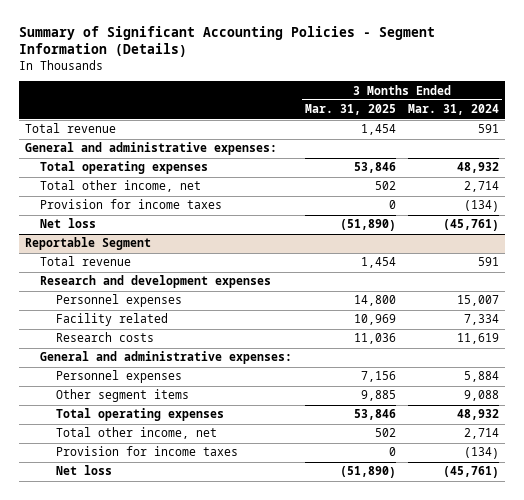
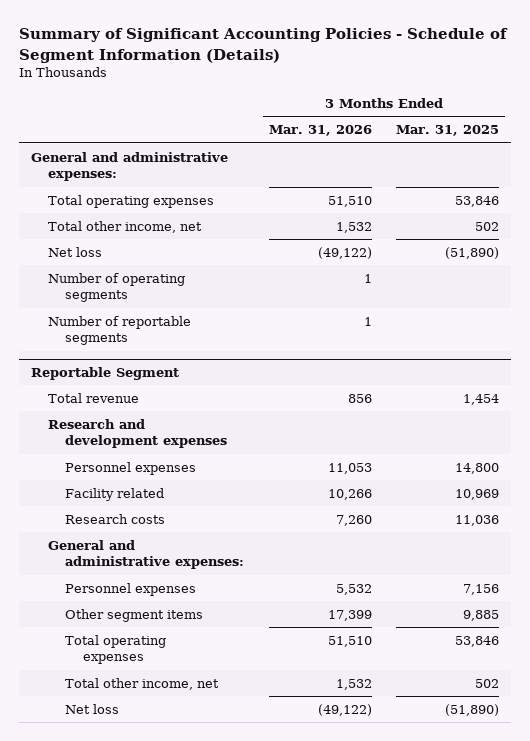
[18,25,435,58] Summary of Significant Accounting Policies - Segment Information (Details) -> [18,28,508,63] Summary of Significant Accounting Policies - Schedule of Segment Information (Details)
[407,104,499,116] Mar. 31, 2024 -> none
none -> [268,125,372,137] Mar. 31, 2026
[25,123,117,134] Total revenue -> none
[40,199,223,210] Provision for income taxes -> none
none -> [48,272,186,303] Number of operating segments
none -> [48,315,192,346] Number of reportable segments
[55,446,238,457] Provision for income taxes -> none

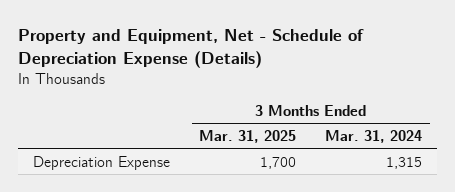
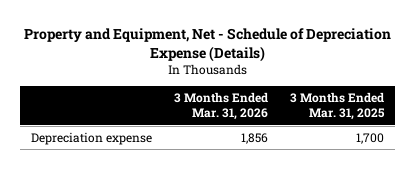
[325,129,423,143] Mar. 31, 2024 -> none
none -> [174,92,269,121] 3 Months Ended Mar. 31, 2026
[32,155,170,170] Depreciation Expense -> [31,131,153,145] Depreciation expense

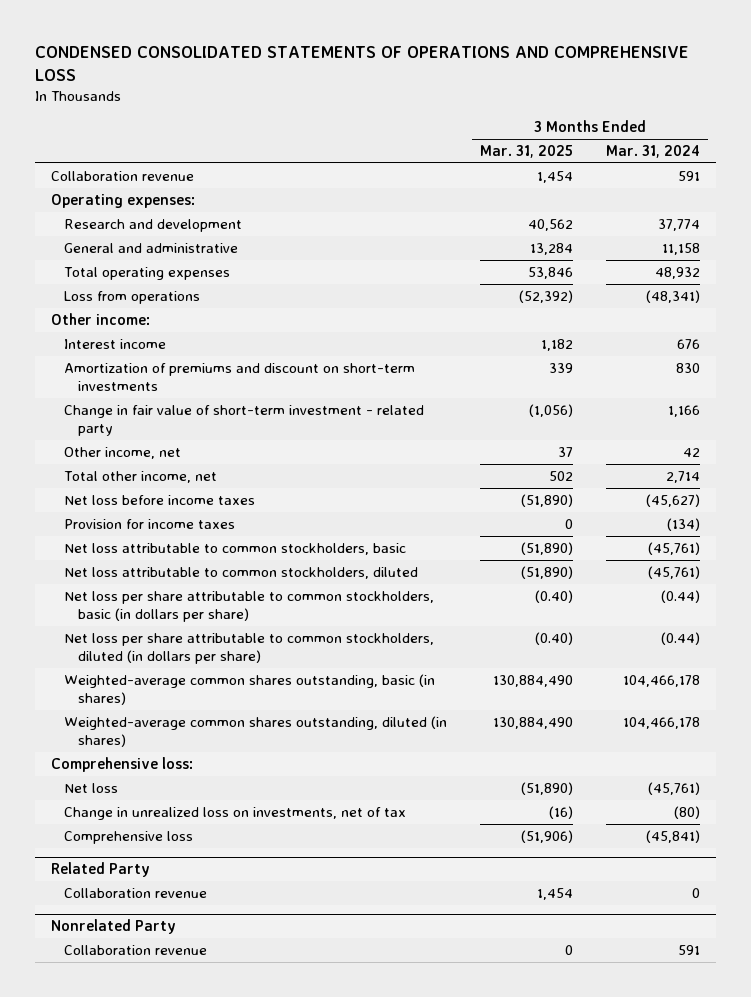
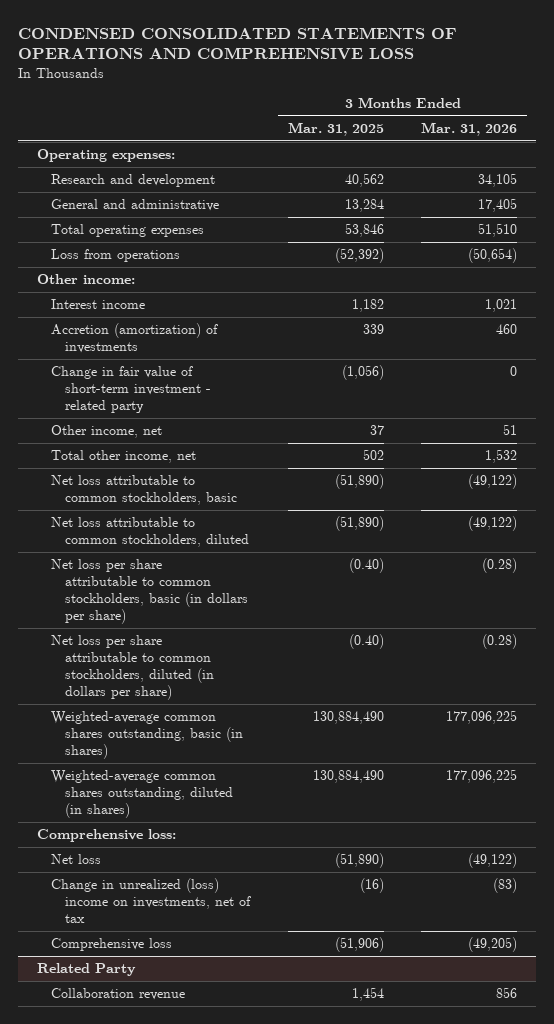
[605,144,700,158] Mar. 31, 2024 -> none
none -> [421,121,518,136] Mar. 31, 2026
[50,170,194,181] Collaboration revenue -> none
[64,362,416,392] Amortization of premiums and discount on short-term investments -> [50,323,218,354] Accretion (amortization) of investments
[64,494,256,505] Net loss before income taxes -> none
[64,518,236,529] Provision for income taxes -> none
[64,806,407,820] Change in unrealized loss on investments, net of tax -> [50,878,251,924] Change in unrealized (loss) income on investments, net of tax
[50,918,176,934] Nonrelated Party -> none
[64,944,208,955] Collaboration revenue -> none

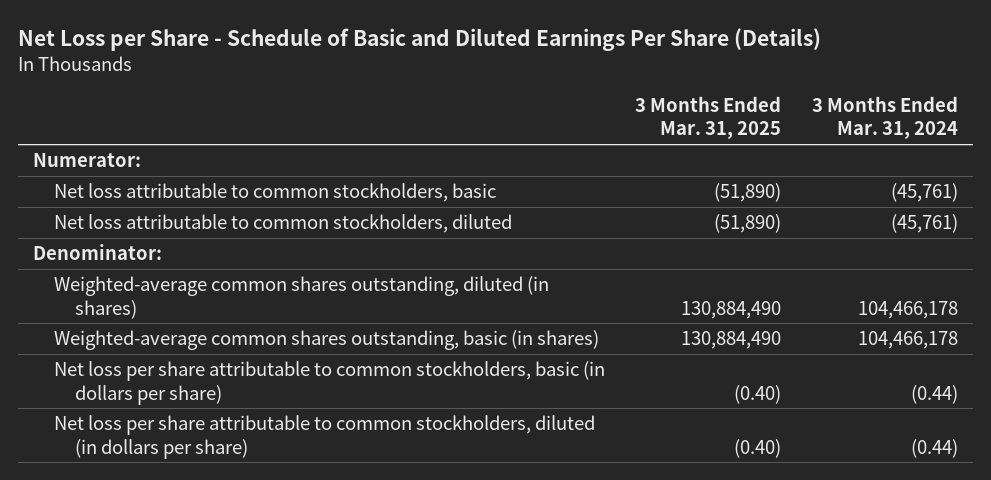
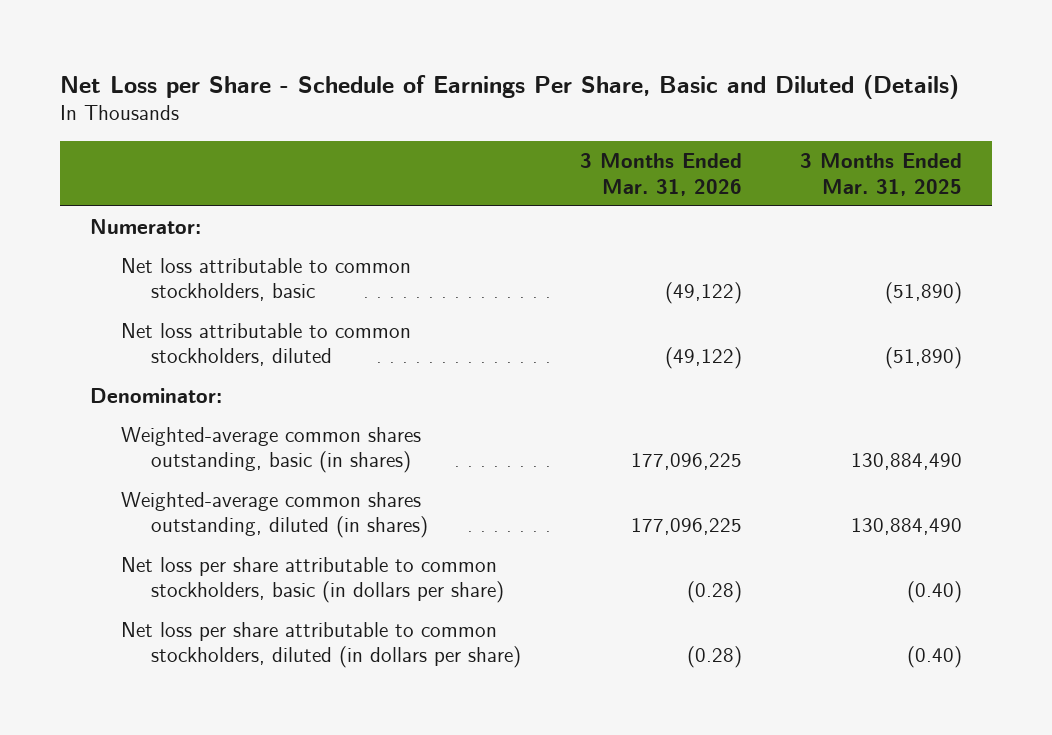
[17,28,821,52] Net Loss per Share - Schedule of Basic and Diluted Earnings Per Share (Details) -> [60,74,960,99] Net Loss per Share - Schedule of Earnings Per Share, Basic and Diluted (Details)
[811,96,958,140] 3 Months Ended Mar. 31, 2024 -> none
none -> [579,152,742,196] 3 Months Ended Mar. 31, 2026
[53,276,549,319] Weighted-average common shares outstanding, diluted (in shares) -> [120,491,429,539] Weighted-average common shares outstanding, diluted (in shares)

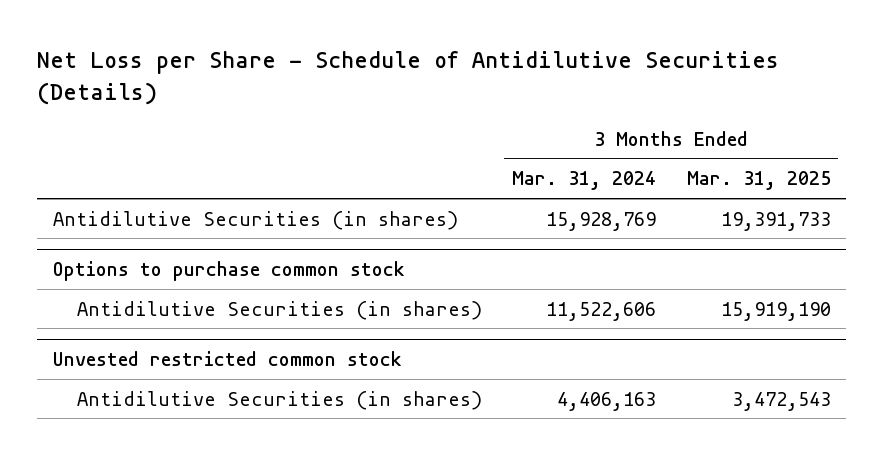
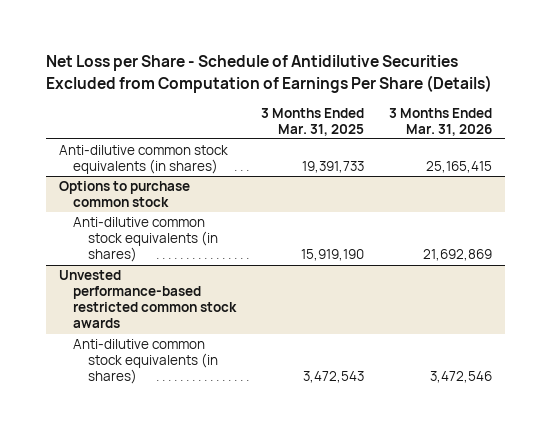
[37,51,780,105] Net Loss per Share - Schedule of Antidilutive Securities (Details) -> [46,55,493,93] Net Loss per Share - Schedule of Antidilutive Securities Excluded from Computation of Earnings Per Share (Details)
[512,171,657,191] Mar. 31, 2024 -> none
none -> [389,107,493,136] 3 Months Ended Mar. 31, 2026
[52,210,458,230] Antidilutive Securities (in shares) -> [58,145,228,175] Anti-dilutive common stock equivalents (in shares)
[76,300,482,320] Antidilutive Securities (in shares) -> [73,217,219,263] Anti-dilutive common stock equivalents (in shares)
[52,351,402,367] Unvested restricted common stock -> [58,270,238,329] Unvested performance-based restricted common stock awards
[76,390,482,410] Antidilutive Securities (in shares) -> [73,339,219,385] Anti-dilutive common stock equivalents (in shares)

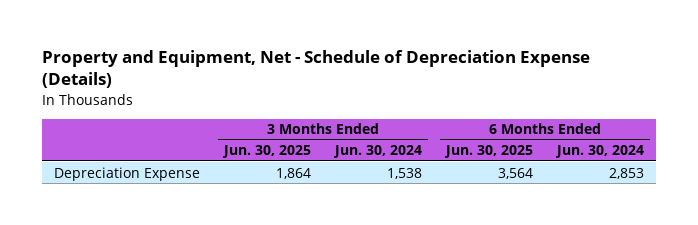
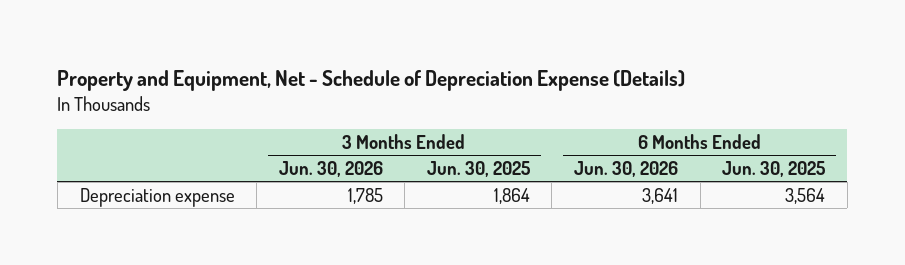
[332,145,422,159] Jun. 30, 2024 -> none
[555,145,645,159] Jun. 30, 2024 -> none
none -> [278,160,383,177] Jun. 30, 2026
none -> [573,160,678,177] Jun. 30, 2026
[53,166,200,181] Depreciation Expense -> [79,187,235,207] Depreciation expense

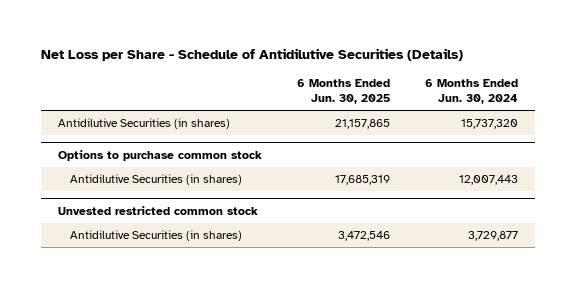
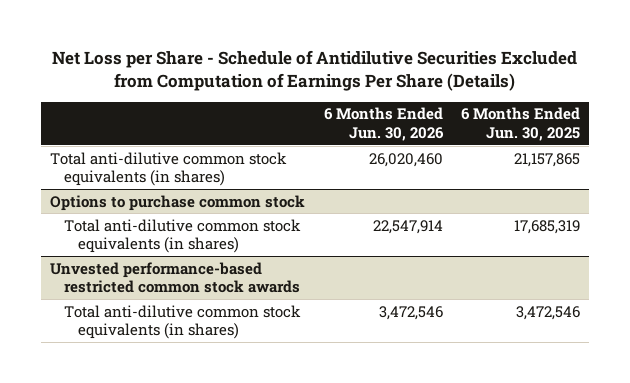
[40,48,463,62] Net Loss per Share - Schedule of Antidilutive Securities (Details) -> [52,49,578,91] Net Loss per Share - Schedule of Antidilutive Securities Excluded from Computation of Earnings Per Share (Details)
[424,79,518,105] 6 Months Ended Jun. 30, 2024 -> none
none -> [323,107,444,142] 6 Months Ended Jun. 30, 2026
[58,118,231,130] Antidilutive Securities (in shares) -> [50,151,288,187] Total anti-dilutive common stock equivalents (in shares)
[69,174,242,186] Antidilutive Securities (in shares) -> [64,218,302,254] Total anti-dilutive common stock equivalents (in shares)
[58,205,259,215] Unvested restricted common stock -> [50,261,301,294] Unvested performance-based restricted common stock awards
[69,230,242,242] Antidilutive Securities (in shares) -> [64,304,302,340] Total anti-dilutive common stock equivalents (in shares)

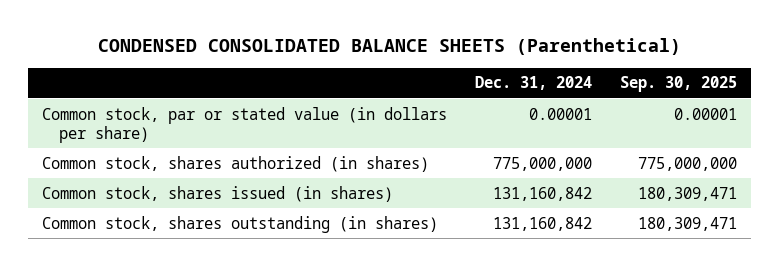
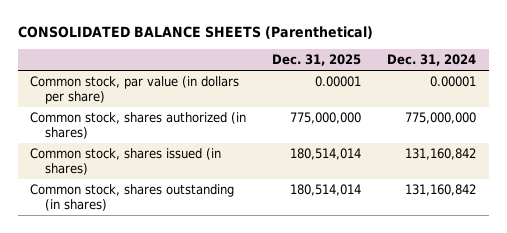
[97,38,681,56] CONDENSED CONSOLIDATED BALANCE SHEETS (Parenthetical) -> [17,25,373,39] CONSOLIDATED BALANCE SHEETS (Parenthetical)
[620,76,738,93] Sep. 30, 2025 -> none
none -> [272,54,362,67] Dec. 31, 2025
[42,106,448,144] Common stock, par or stated value (in dollars per share) -> [30,75,240,104] Common stock, par value (in dollars per share)

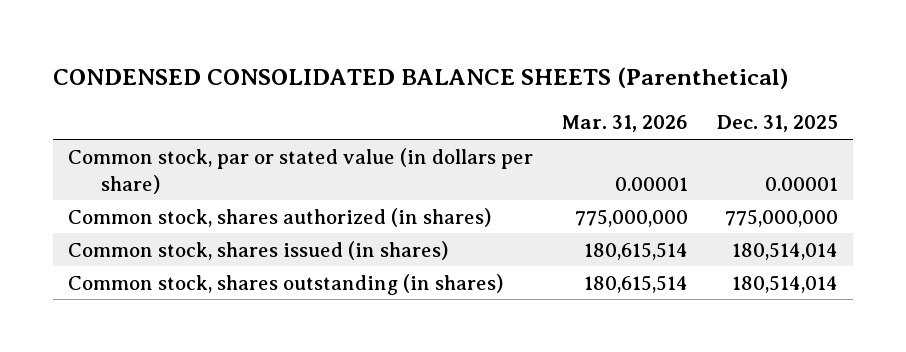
[17,25,373,39] CONSOLIDATED BALANCE SHEETS (Parenthetical) -> [52,66,788,89] CONDENSED CONSOLIDATED BALANCE SHEETS (Parenthetical)
[387,54,477,67] Dec. 31, 2024 -> none
none -> [561,115,688,133] Mar. 31, 2026
[30,75,240,104] Common stock, par value (in dollars per share) -> [67,147,533,194] Common stock, par or stated value (in dollars per share)

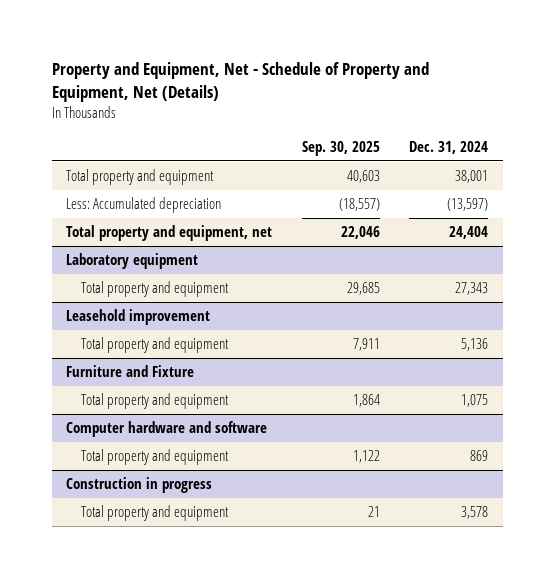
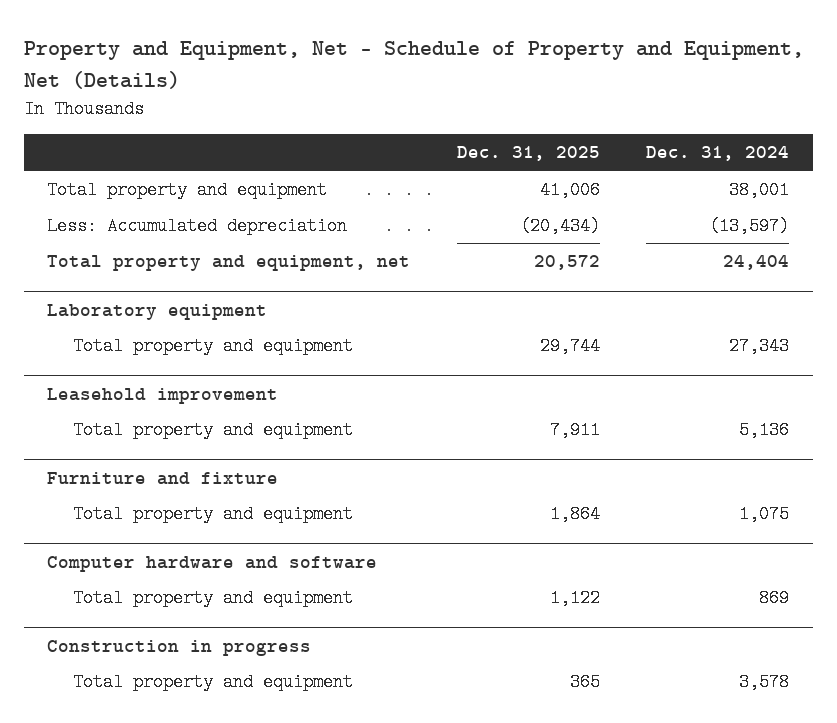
[301,141,380,157] Sep. 30, 2025 -> none
none -> [456,146,600,162] Dec. 31, 2025
[66,365,195,378] Furniture and Fixture -> [47,471,279,485] Furniture and fixture

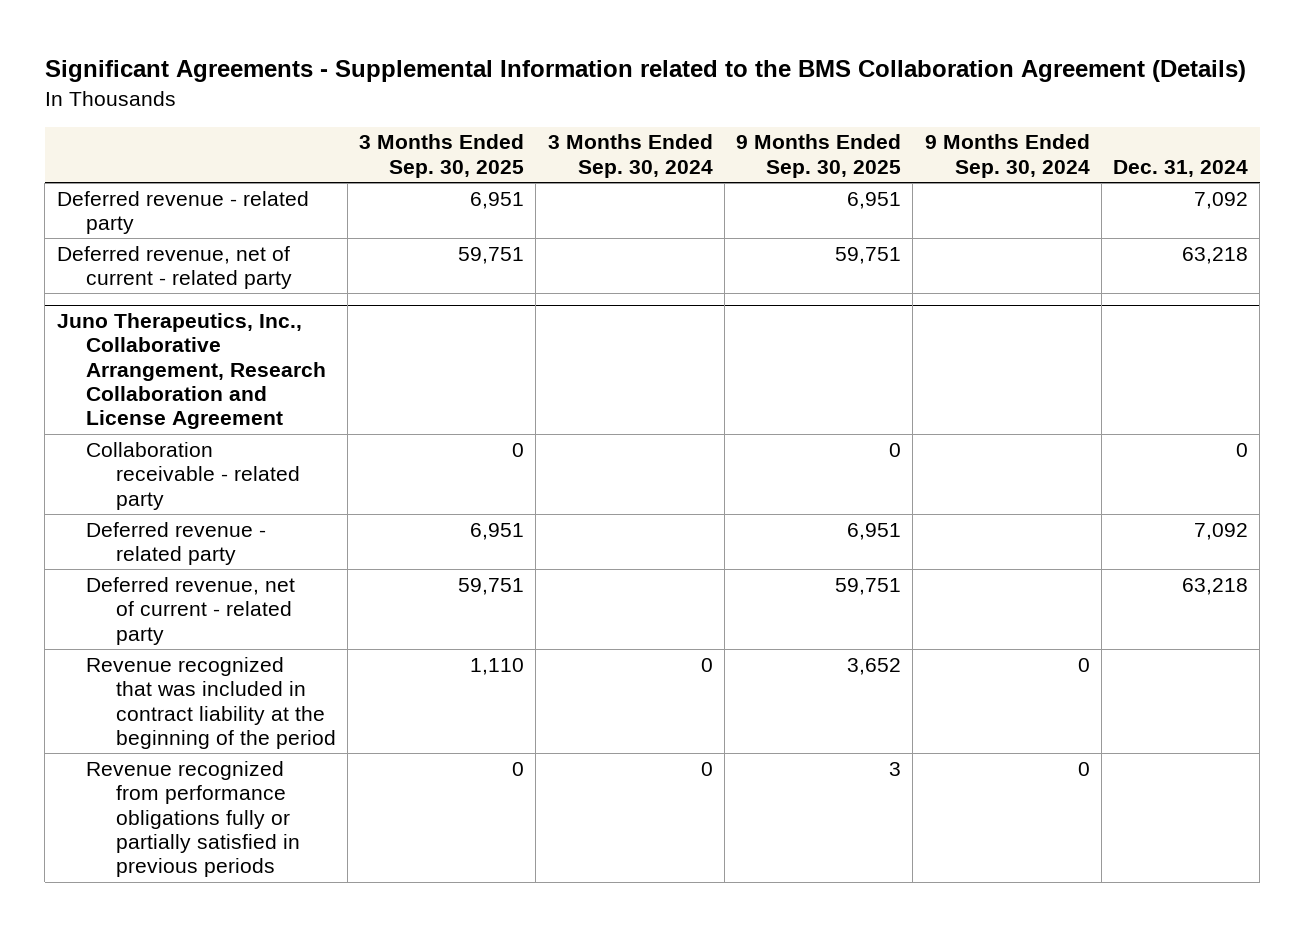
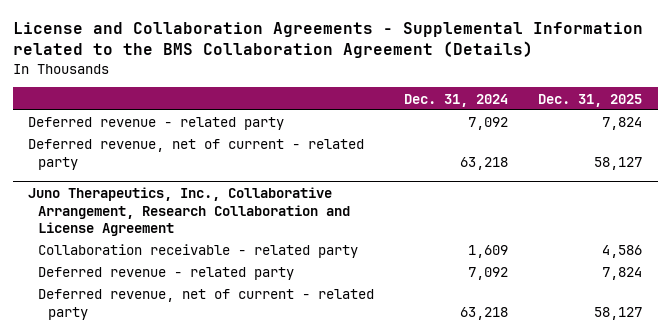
[44,60,1246,83] Significant Agreements - Supplemental Information related to the BMS Collaboration Agreement (Details) -> [12,21,643,59] License and Collaboration Agreements - Supplemental Information related to the BMS Collaboration Agreement (Details)
[359,134,525,178] 3 Months Ended Sep. 30, 2025 -> none
[547,134,713,178] 3 Months Ended Sep. 30, 2024 -> none
[736,134,902,178] 9 Months Ended Sep. 30, 2025 -> none
[924,134,1090,178] 9 Months Ended Sep. 30, 2024 -> none
none -> [538,93,643,107] Dec. 31, 2025
[1236,442,1249,457] 0 -> [468,245,509,259] 1,609
[86,656,336,749] Revenue recognized that was included in contract liability at the beginning of the period -> none
[86,760,300,878] Revenue recognized from performance obligations fully or partially satisfied in previous periods -> none

